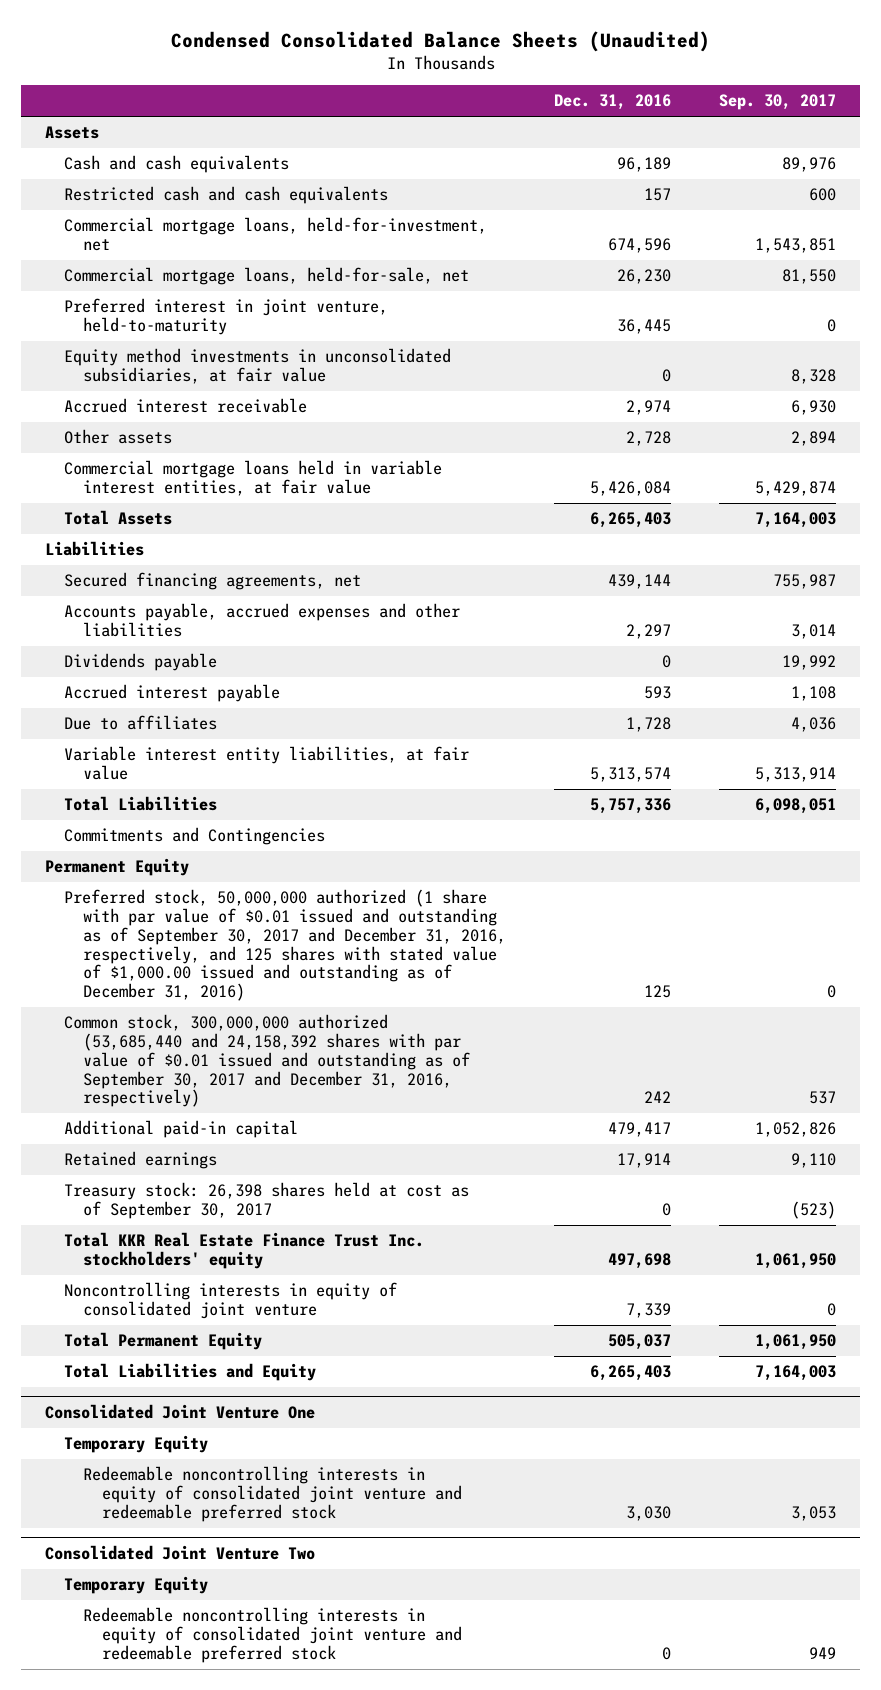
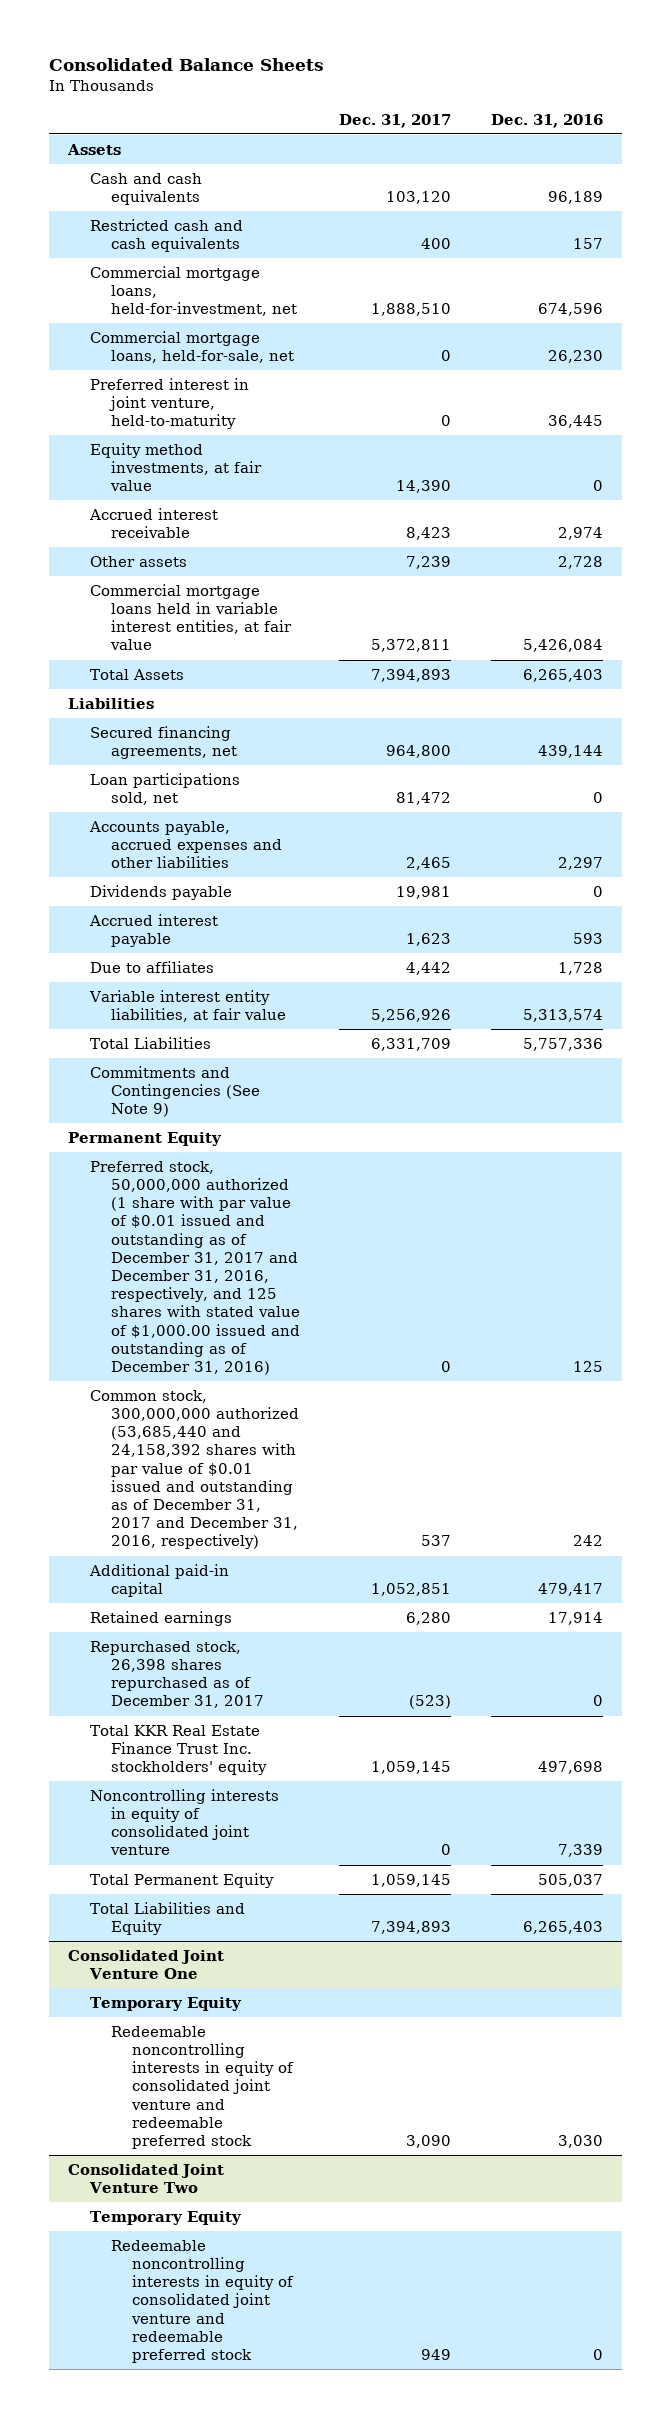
[170,30,710,52] Condensed Consolidated Balance Sheets (Unaudited) -> [48,58,324,72] Consolidated Balance Sheets
[719,94,837,111] Sep. 30, 2017 -> none
none -> [339,113,452,128] Dec. 31, 2017
[64,348,452,385] Equity method investments in unconsolidated subsidiaries, at fair value -> [89,442,262,492] Equity method investments, at fair value
none -> [89,772,240,805] Loan participations sold, net
[64,827,326,846] Commitments and Contingencies -> [89,1065,260,1118] Commitments and Contingencies (See Note 9)
[64,889,507,1002] Preferred stock, 50,000,000 authorized (1 share with par value of $0.01 issued and outstanding as of September 30, 2017 and December 31, 2016, respectively, and 125 shares with stated value of $1,000.00 issued and outstanding as of December 31, 2016) -> [89,1160,300,1376] Preferred stock, 50,000,000 authorized (1 share with par value of $0.01 issued and outstanding as of December 31, 2017 and December 31, 2016, respectively, and 125 shares with stated value of $1,000.00 issued and outstanding as of December 31, 2016)
[64,1014,471,1108] Common stock, 300,000,000 authorized (53,685,440 and 24,158,392 shares with par value of $0.01 issued and outstanding as of September 30, 2017 and December 31, 2016, respectively) -> [89,1389,299,1550] Common stock, 300,000,000 authorized (53,685,440 and 24,158,392 shares with par value of $0.01 issued and outstanding as of December 31, 2017 and December 31, 2016, respectively)
[64,1182,470,1220] Treasury stock: 26,398 shares held at cost as of September 30, 2017 -> [89,1640,264,1709] Repurchased stock, 26,398 shares repurchased as of December 31, 2017

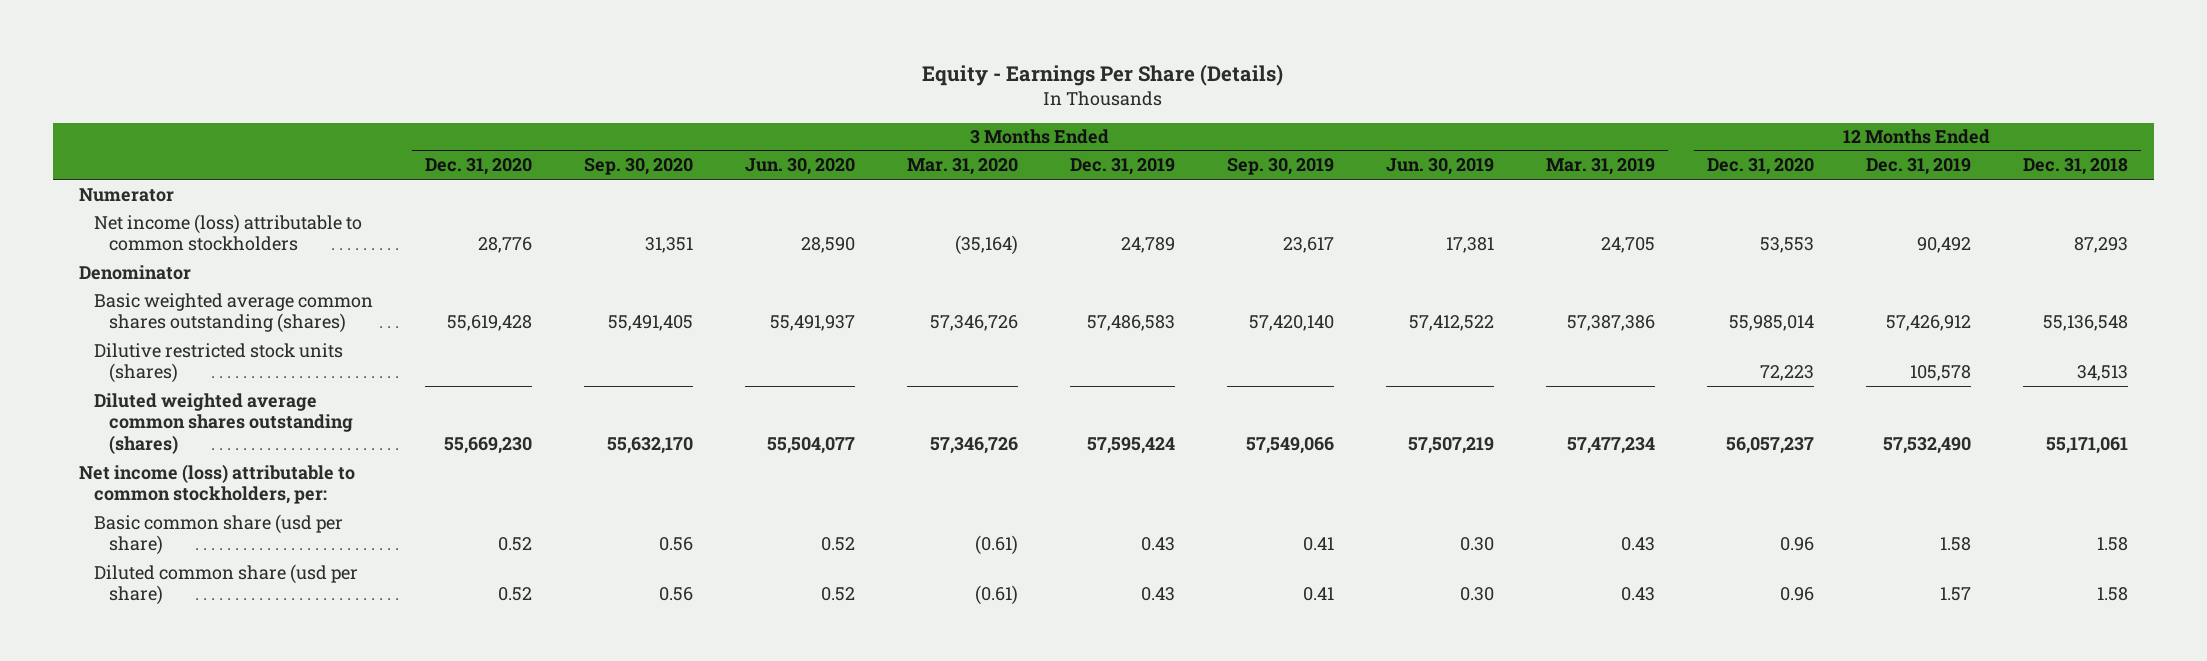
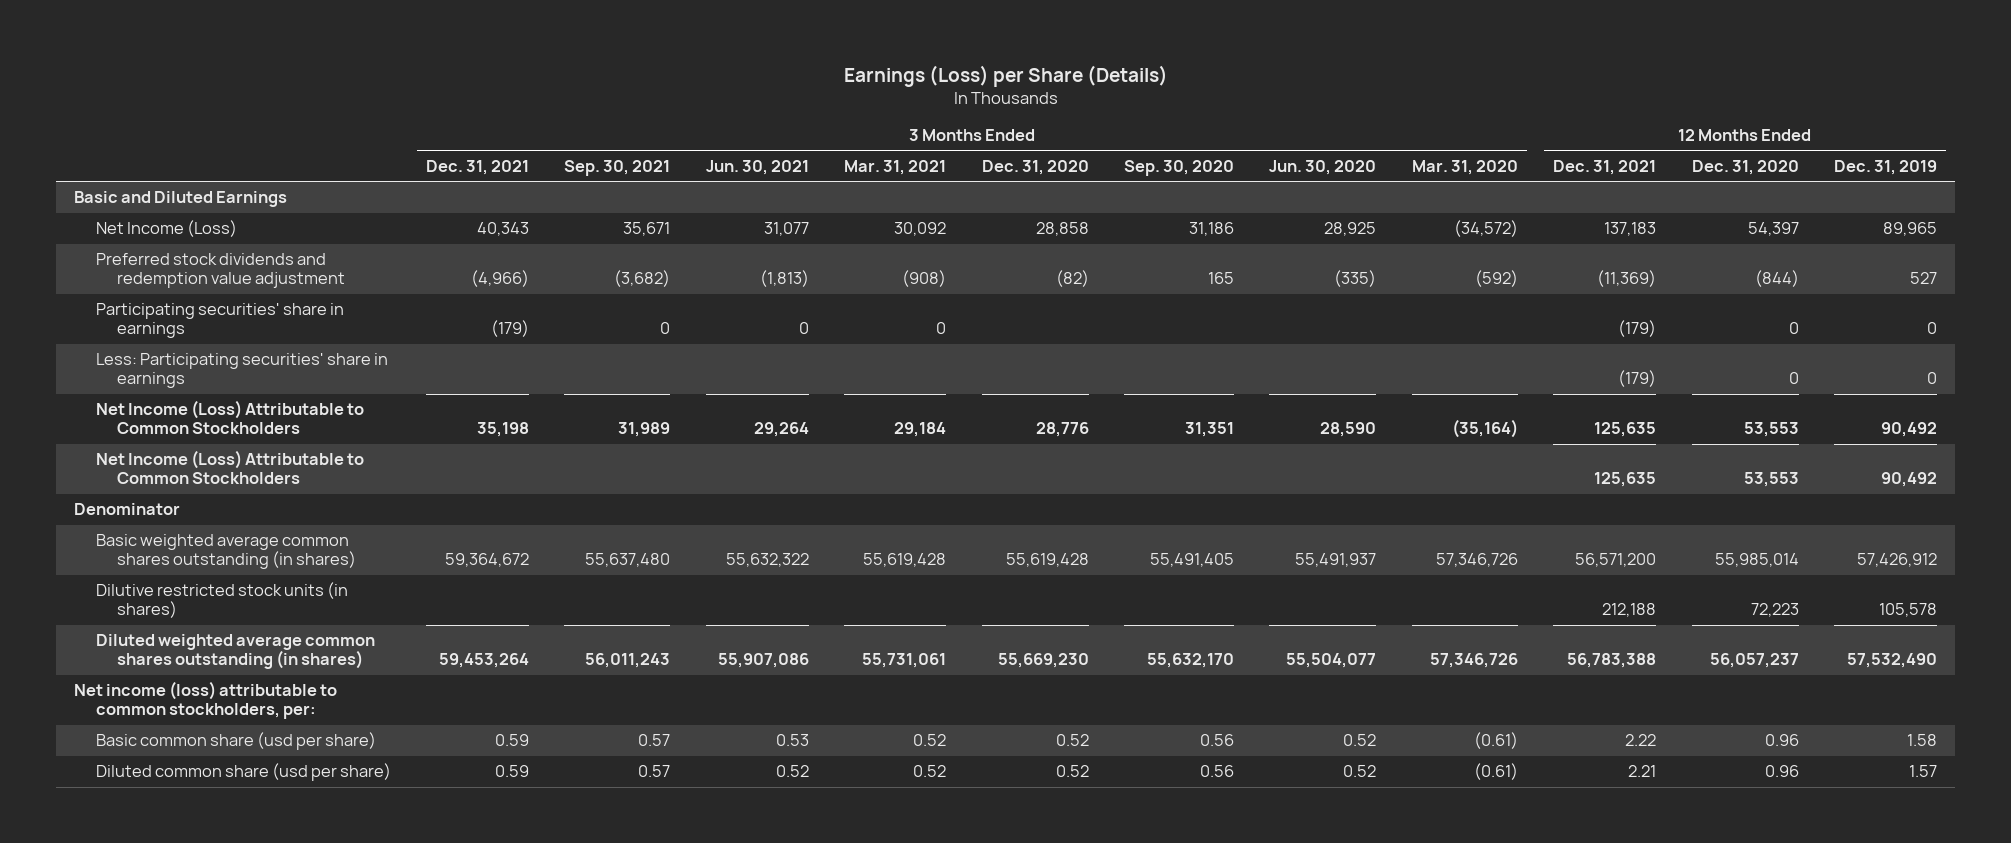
[922,63,1284,86] Equity - Earnings Per Share (Details) -> [843,64,1168,87] Earnings (Loss) per Share (Details)
[1069,158,1175,176] Dec. 31, 2019 -> none
[1226,158,1334,176] Sep. 30, 2019 -> none
[1385,158,1494,176] Jun. 30, 2019 -> none
[1545,158,1655,176] Mar. 31, 2019 -> none
[2022,158,2128,176] Dec. 31, 2018 -> none
none -> [426,160,530,176] Dec. 31, 2021
none -> [564,160,671,177] Sep. 30, 2021
none -> [705,160,809,176] Jun. 30, 2021
none -> [844,160,947,176] Mar. 31, 2021
none -> [1553,160,1657,176] Dec. 31, 2021
[79,187,175,202] Numerator -> none
none -> [74,191,288,208] Basic and Diluted Earnings
none -> [95,220,237,238] Net Income (Loss)
none -> [95,253,346,289] Preferred stock dividends and redemption value adjustment
none -> [95,303,344,339] Participating securities' share in earnings
none -> [95,353,388,389] Less: Participating securities' share in earnings
[94,213,363,252] Net income (loss) attributable to common stockholders -> [95,400,364,435] Net Income (Loss) Attributable to Common Stockholders
none -> [95,450,364,485] Net Income (Loss) Attributable to Common Stockholders
[94,292,374,334] Basic weighted average common shares outstanding (shares) -> [95,534,357,570] Basic weighted average common shares outstanding (in shares)
[94,342,344,384] Dilutive restricted stock units (shares) -> [95,582,348,619] Dilutive restricted stock units (in shares)
[94,392,354,455] Diluted weighted average common shares outstanding (shares) -> [95,634,375,670] Diluted weighted average common shares outstanding (in shares)

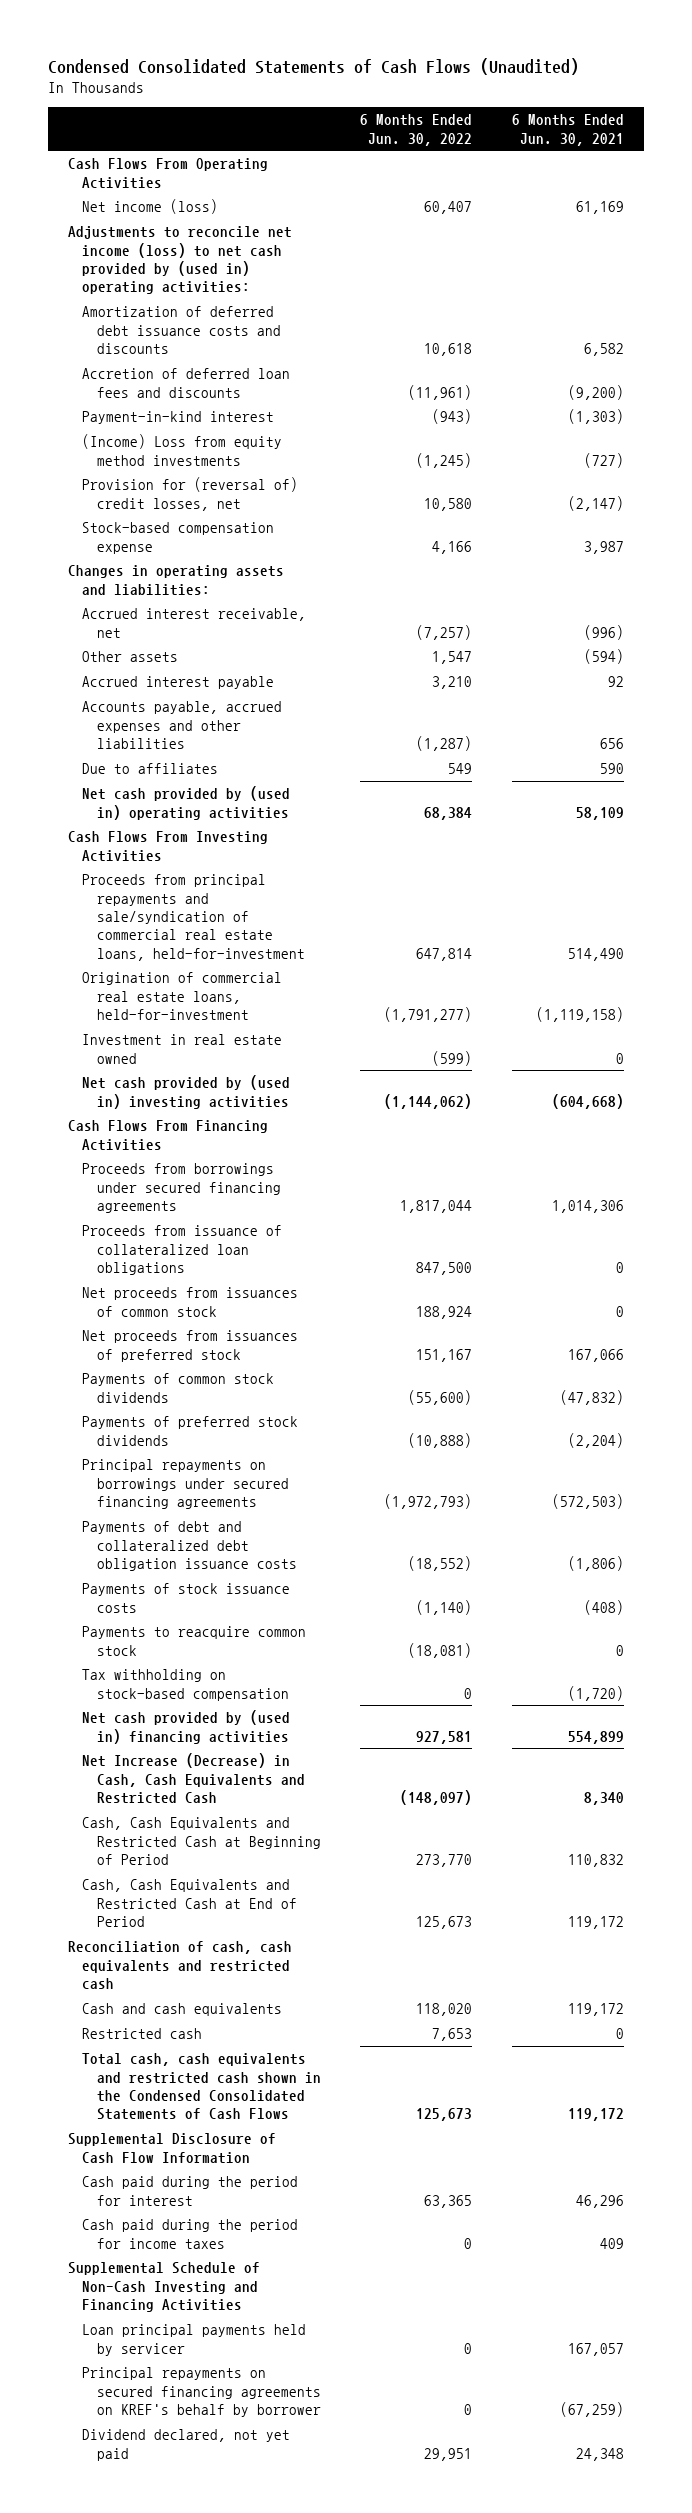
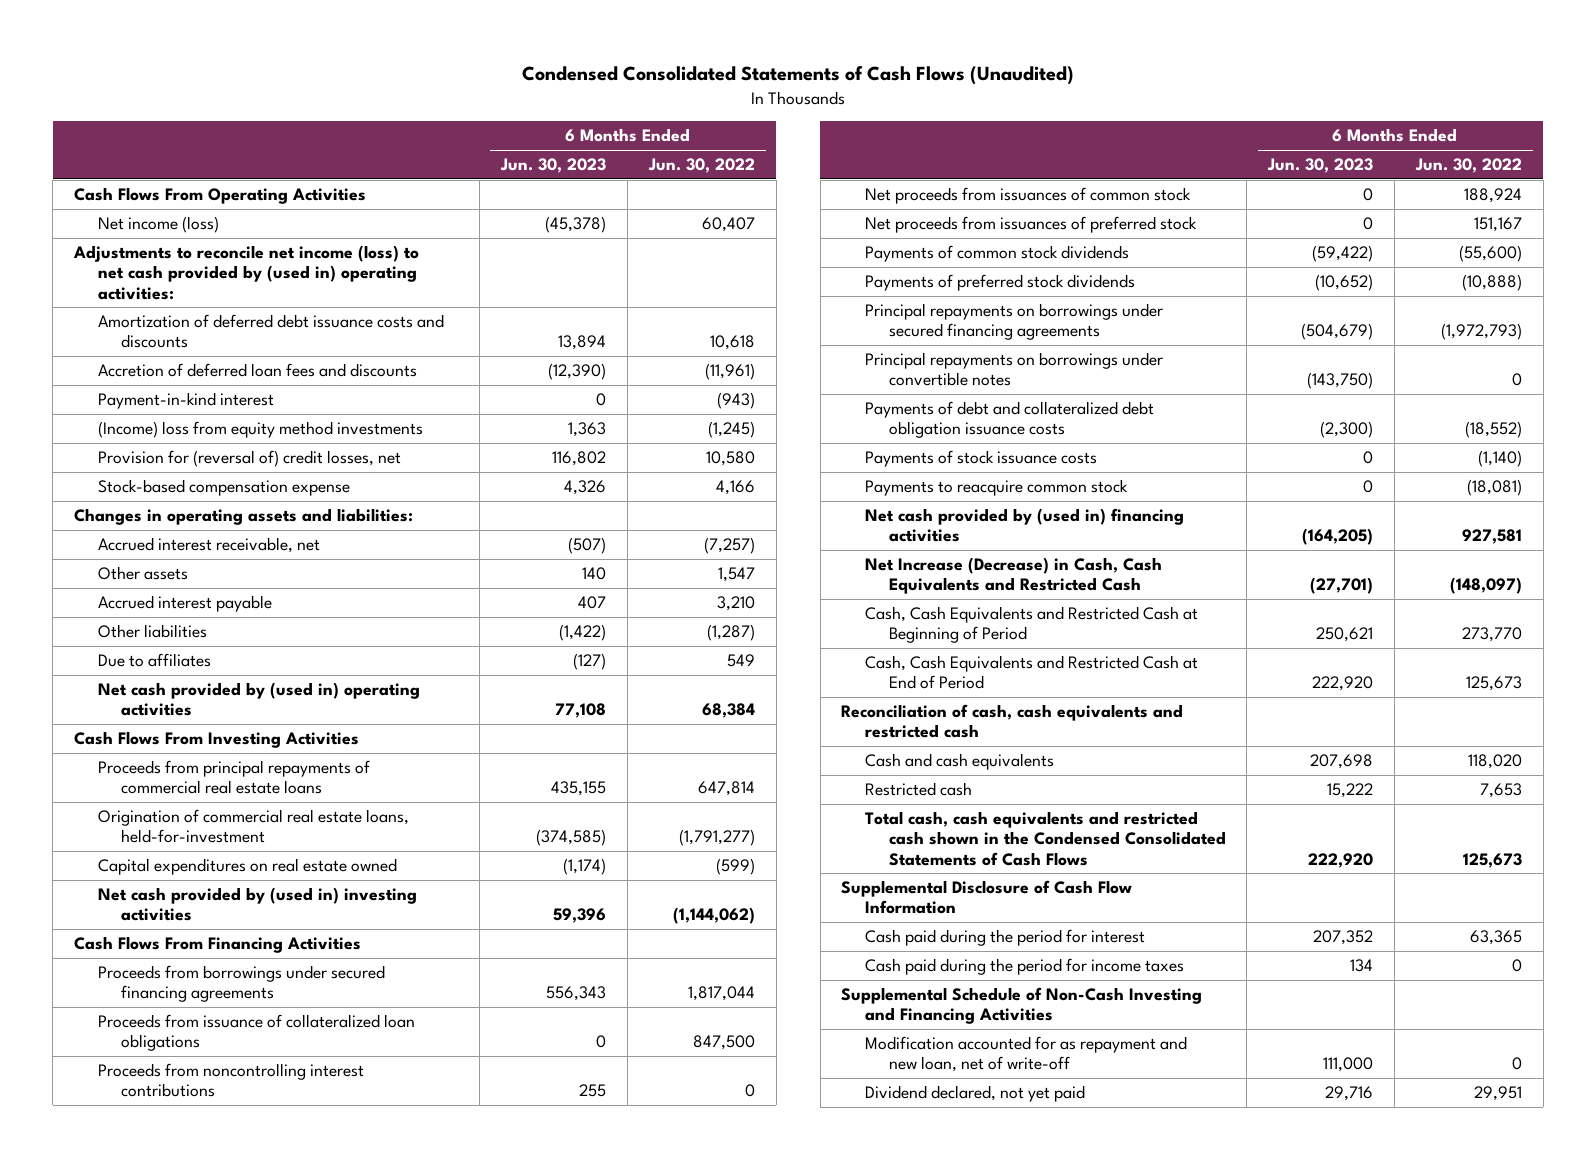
[511,114,624,146] 6 Months Ended Jun. 30, 2021 -> none
none -> [500,158,607,174] Jun. 30, 2023
[82,434,283,466] (Income) Loss from equity method investments -> [97,421,423,439] (Income) loss from equity method investments
[82,701,283,750] Accounts payable, accrued expenses and other liabilities -> [97,624,207,639] Other liabilities
[82,874,306,961] Proceeds from principal repayments and sale/syndication of commercial real estate loans, held-for-investment -> [97,760,370,795] Proceeds from principal repayments of commercial real estate loans
[82,1034,283,1064] Investment in real estate owned -> [97,858,397,876] Capital expenditures on real estate owned
none -> [97,1063,364,1098] Proceeds from noncontrolling interest contributions
none -> [865,352,1164,387] Principal repayments on borrowings under convertible notes
[82,1669,290,1701] Tax withholding on stock-based compensation -> none
[82,2324,307,2356] Loan principal payments held by servicer -> none
[82,2367,322,2418] Principal repayments on secured financing agreements on KREF's behalf by borrower -> none
none -> [865,1036,1188,1073] Modification accounted for as repayment and new loan, net of write-off

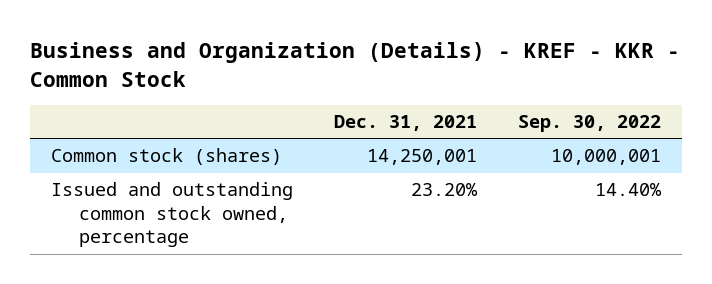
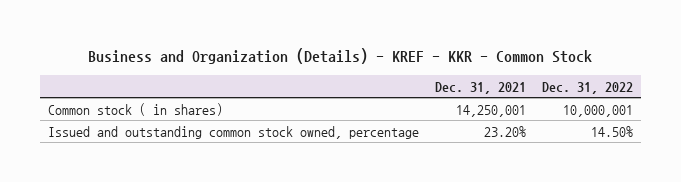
[518,115,662,133] Sep. 30, 2022 -> none
none -> [542,81,634,94] Dec. 31, 2022
[50,148,282,166] Common stock (shares) -> [47,102,223,116] Common stock ( in shares)

